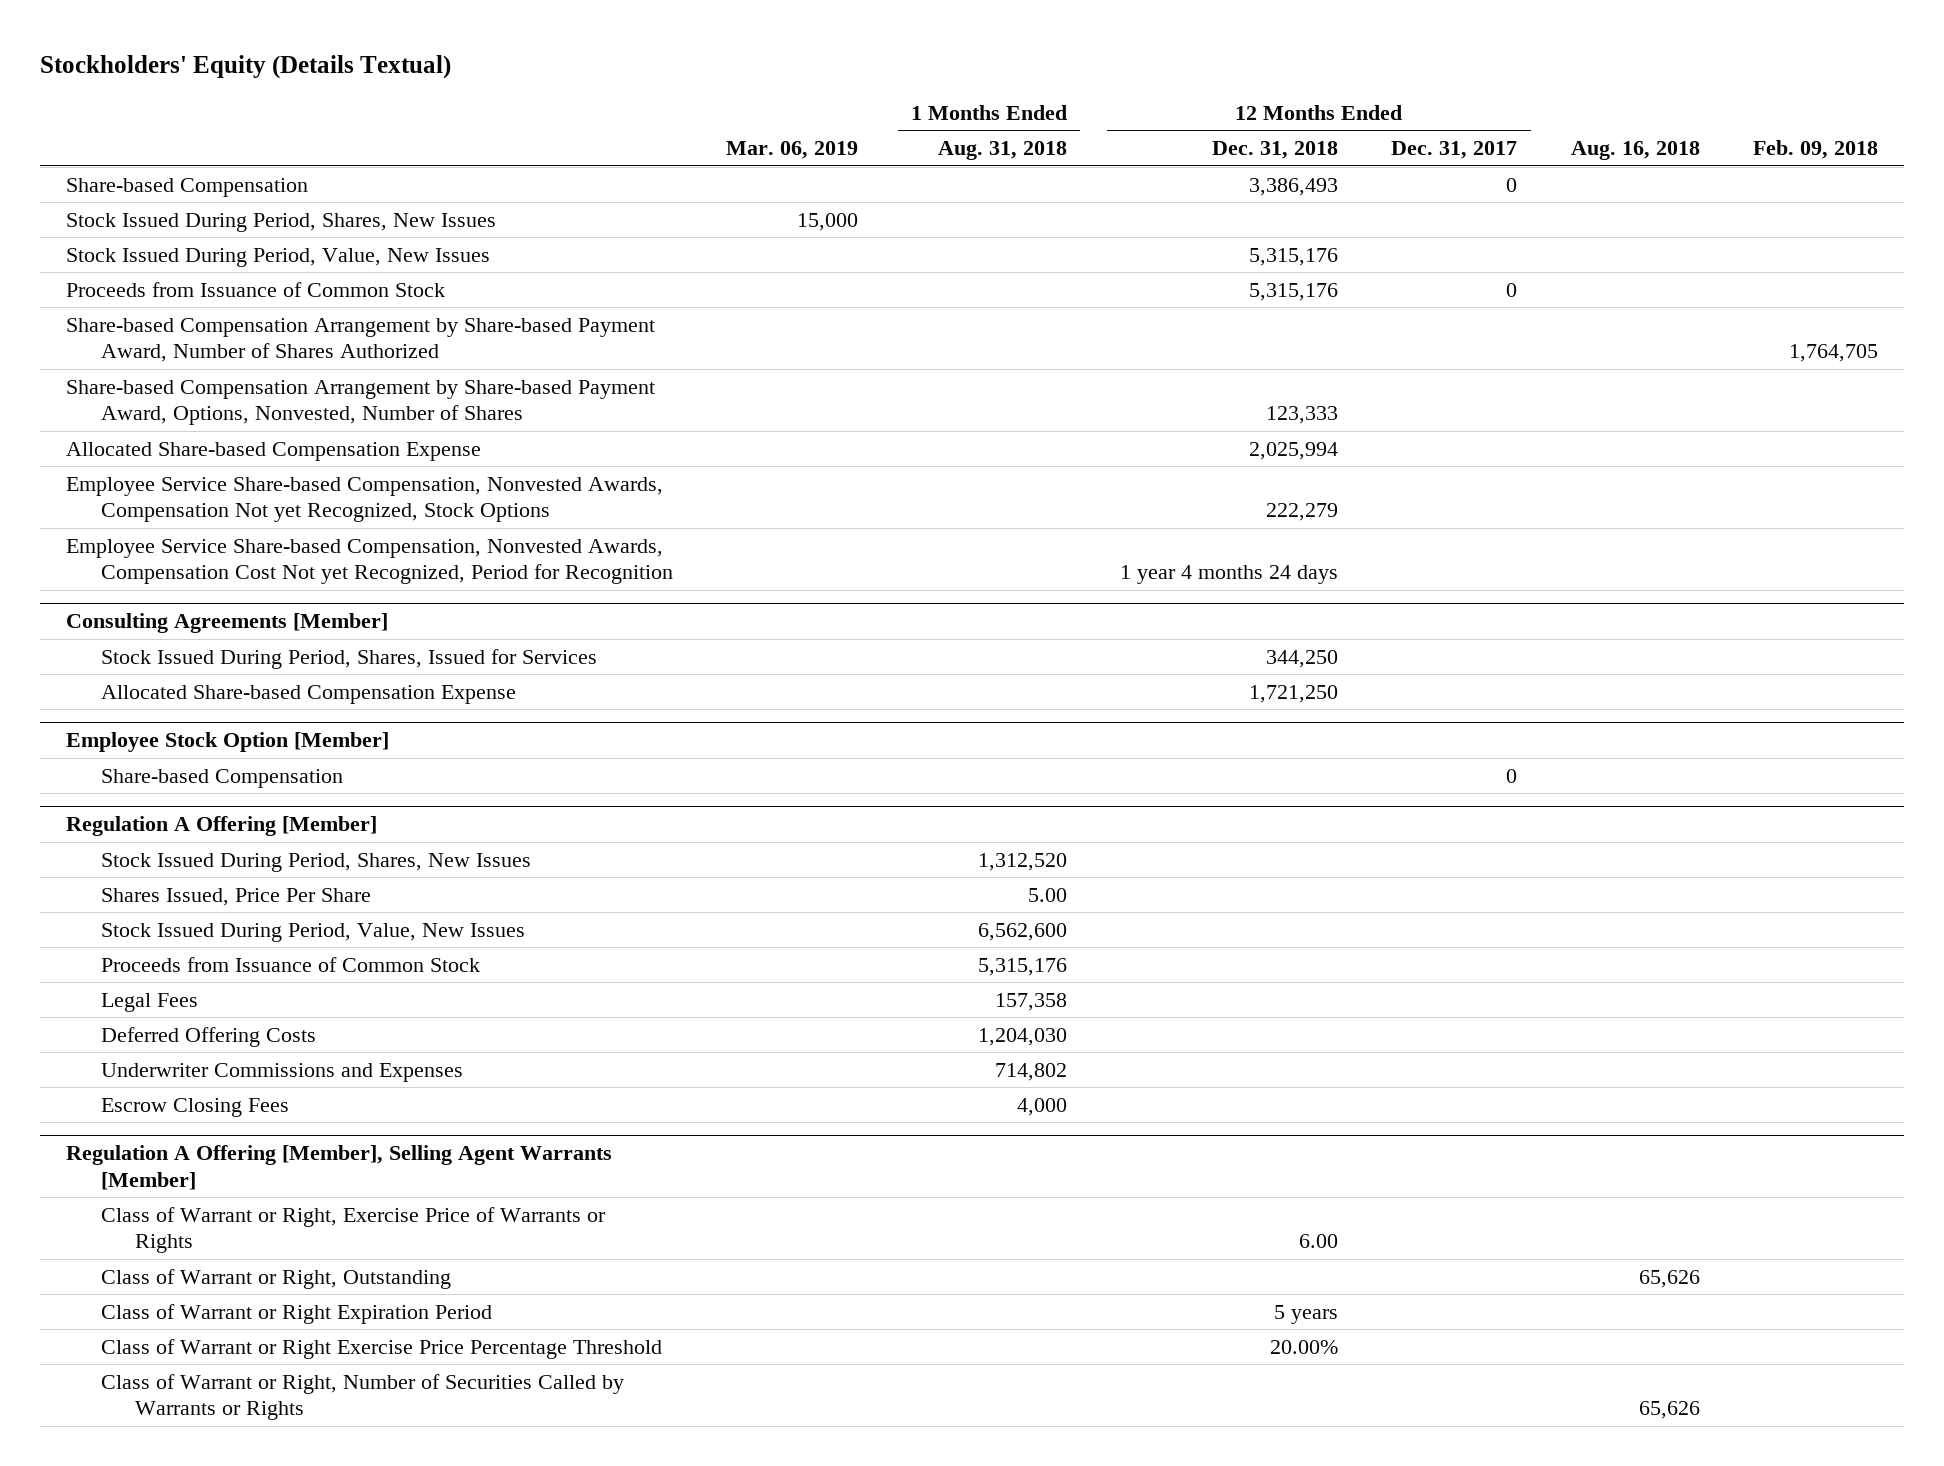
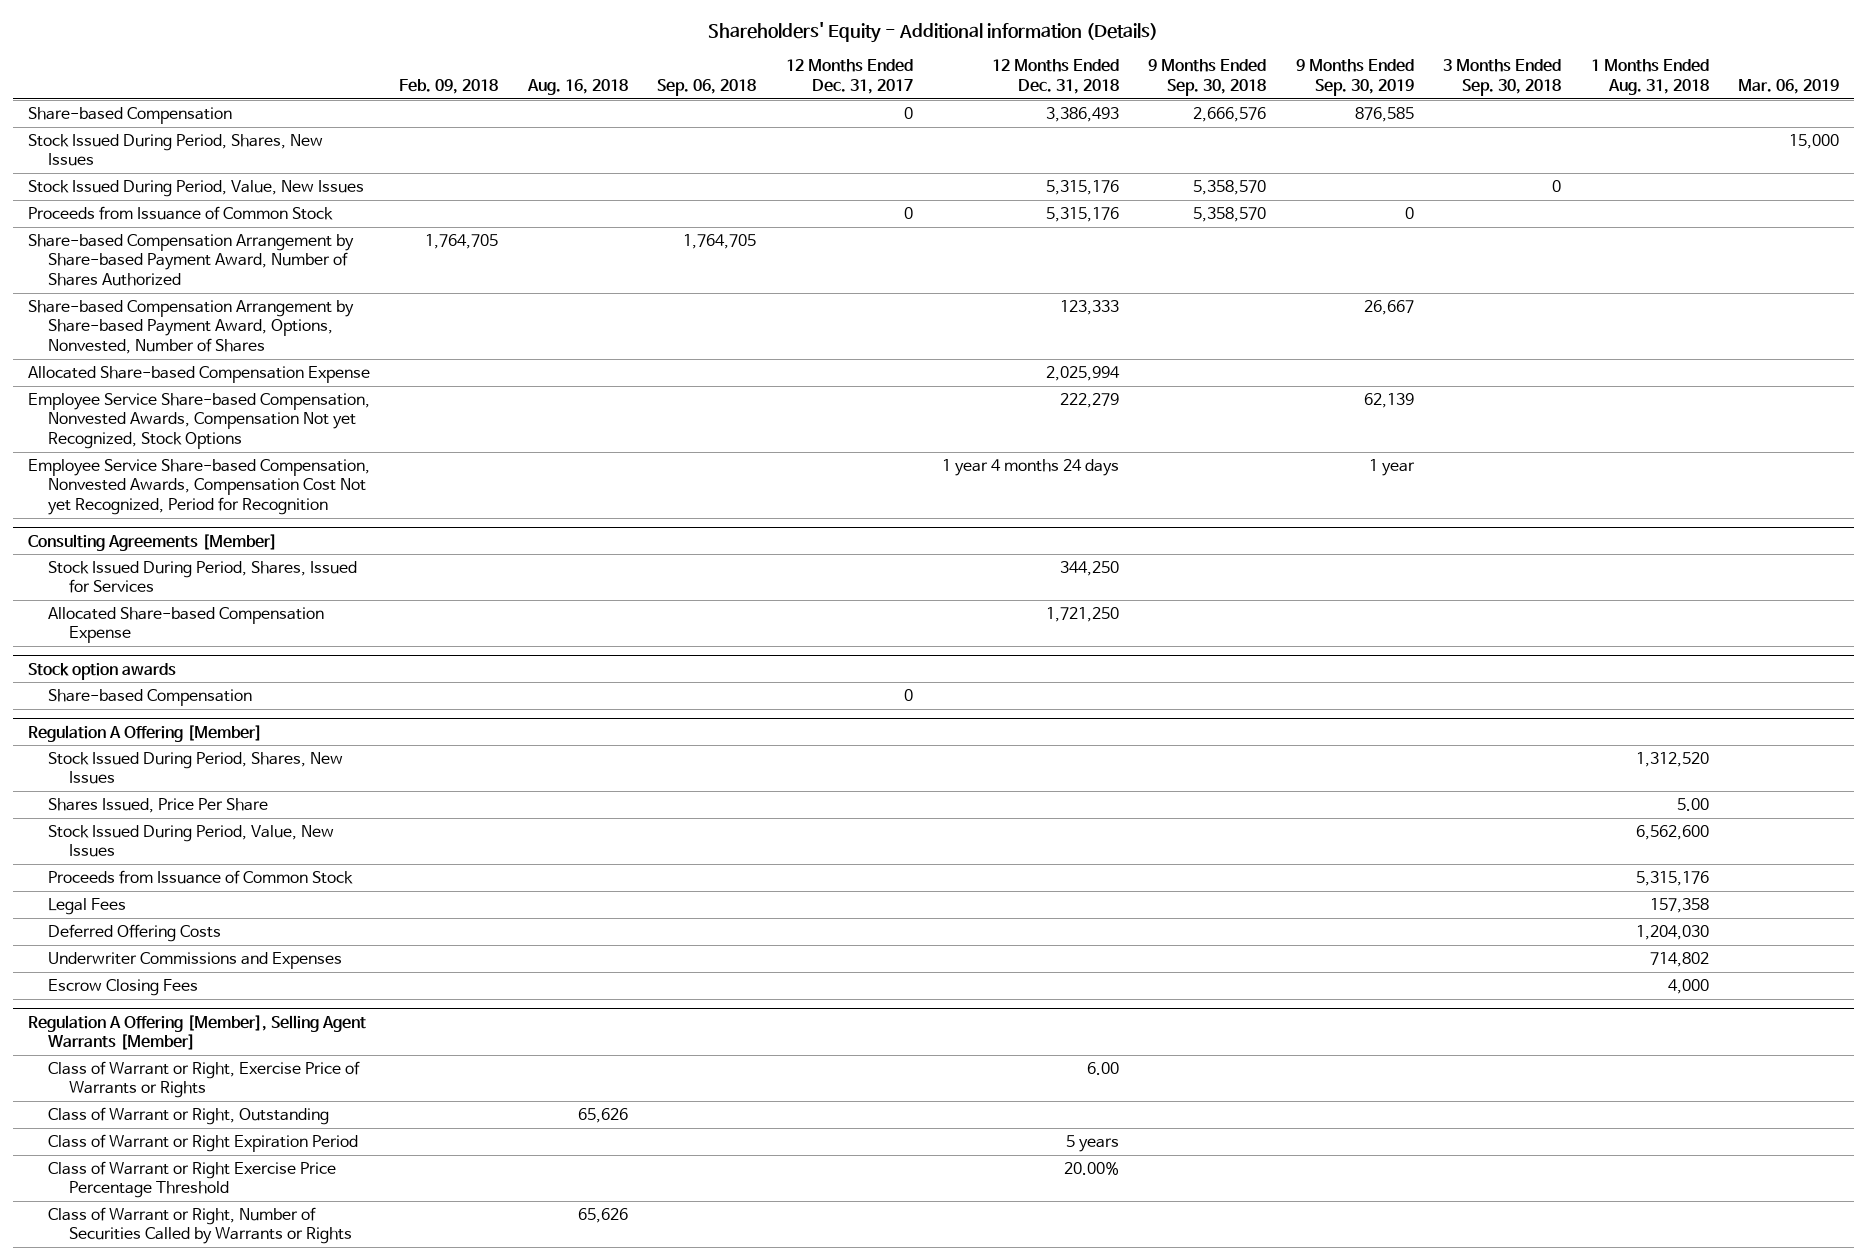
[39,55,451,80] Stockholders' Equity (Details Textual) -> [708,22,1159,44] Shareholders' Equity - Additional information (Details)
none -> [657,78,757,96] Sep. 06, 2018
none -> [1148,59,1267,96] 9 Months Ended Sep. 30, 2018
none -> [1295,59,1414,96] 9 Months Ended Sep. 30, 2019
none -> [1443,59,1562,96] 3 Months Ended Sep. 30, 2018
[66,732,390,753] Employee Stock Option [Member] -> [27,662,176,680] Stock option awards

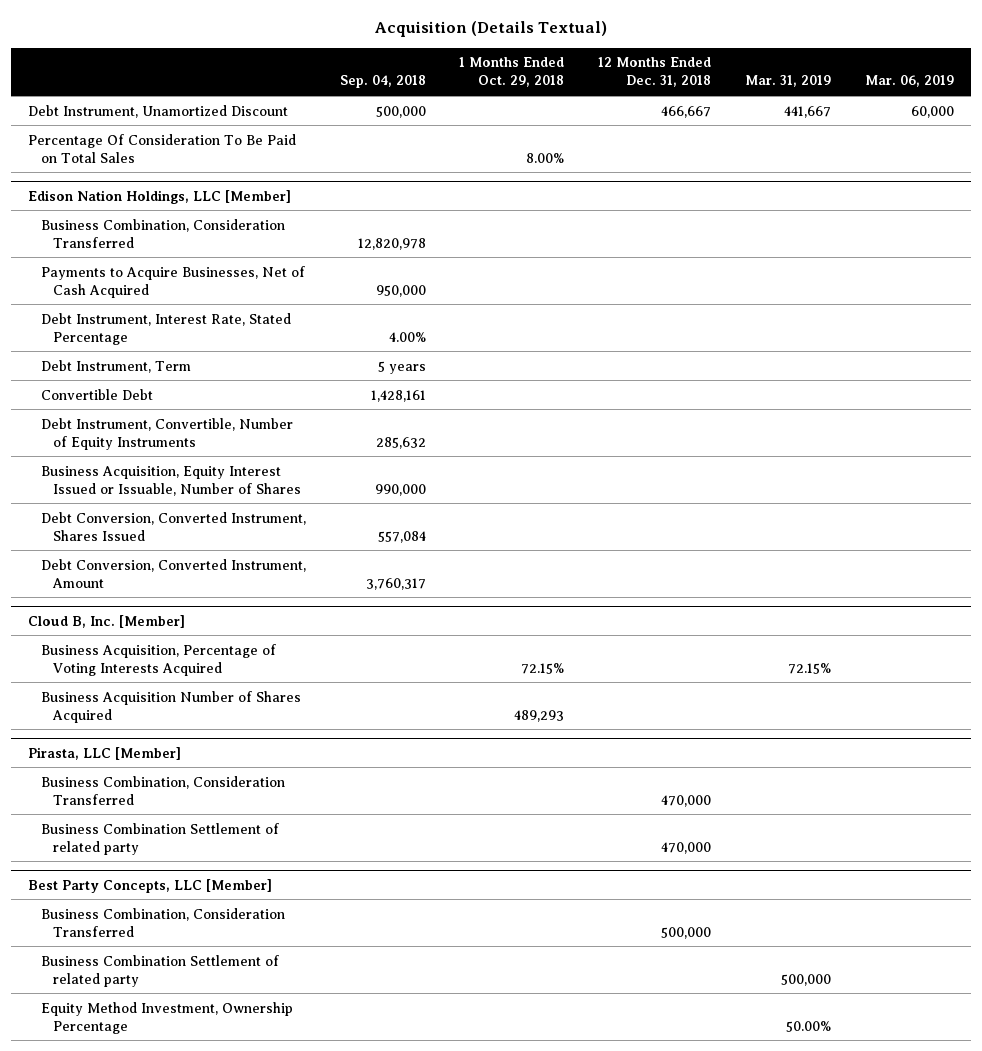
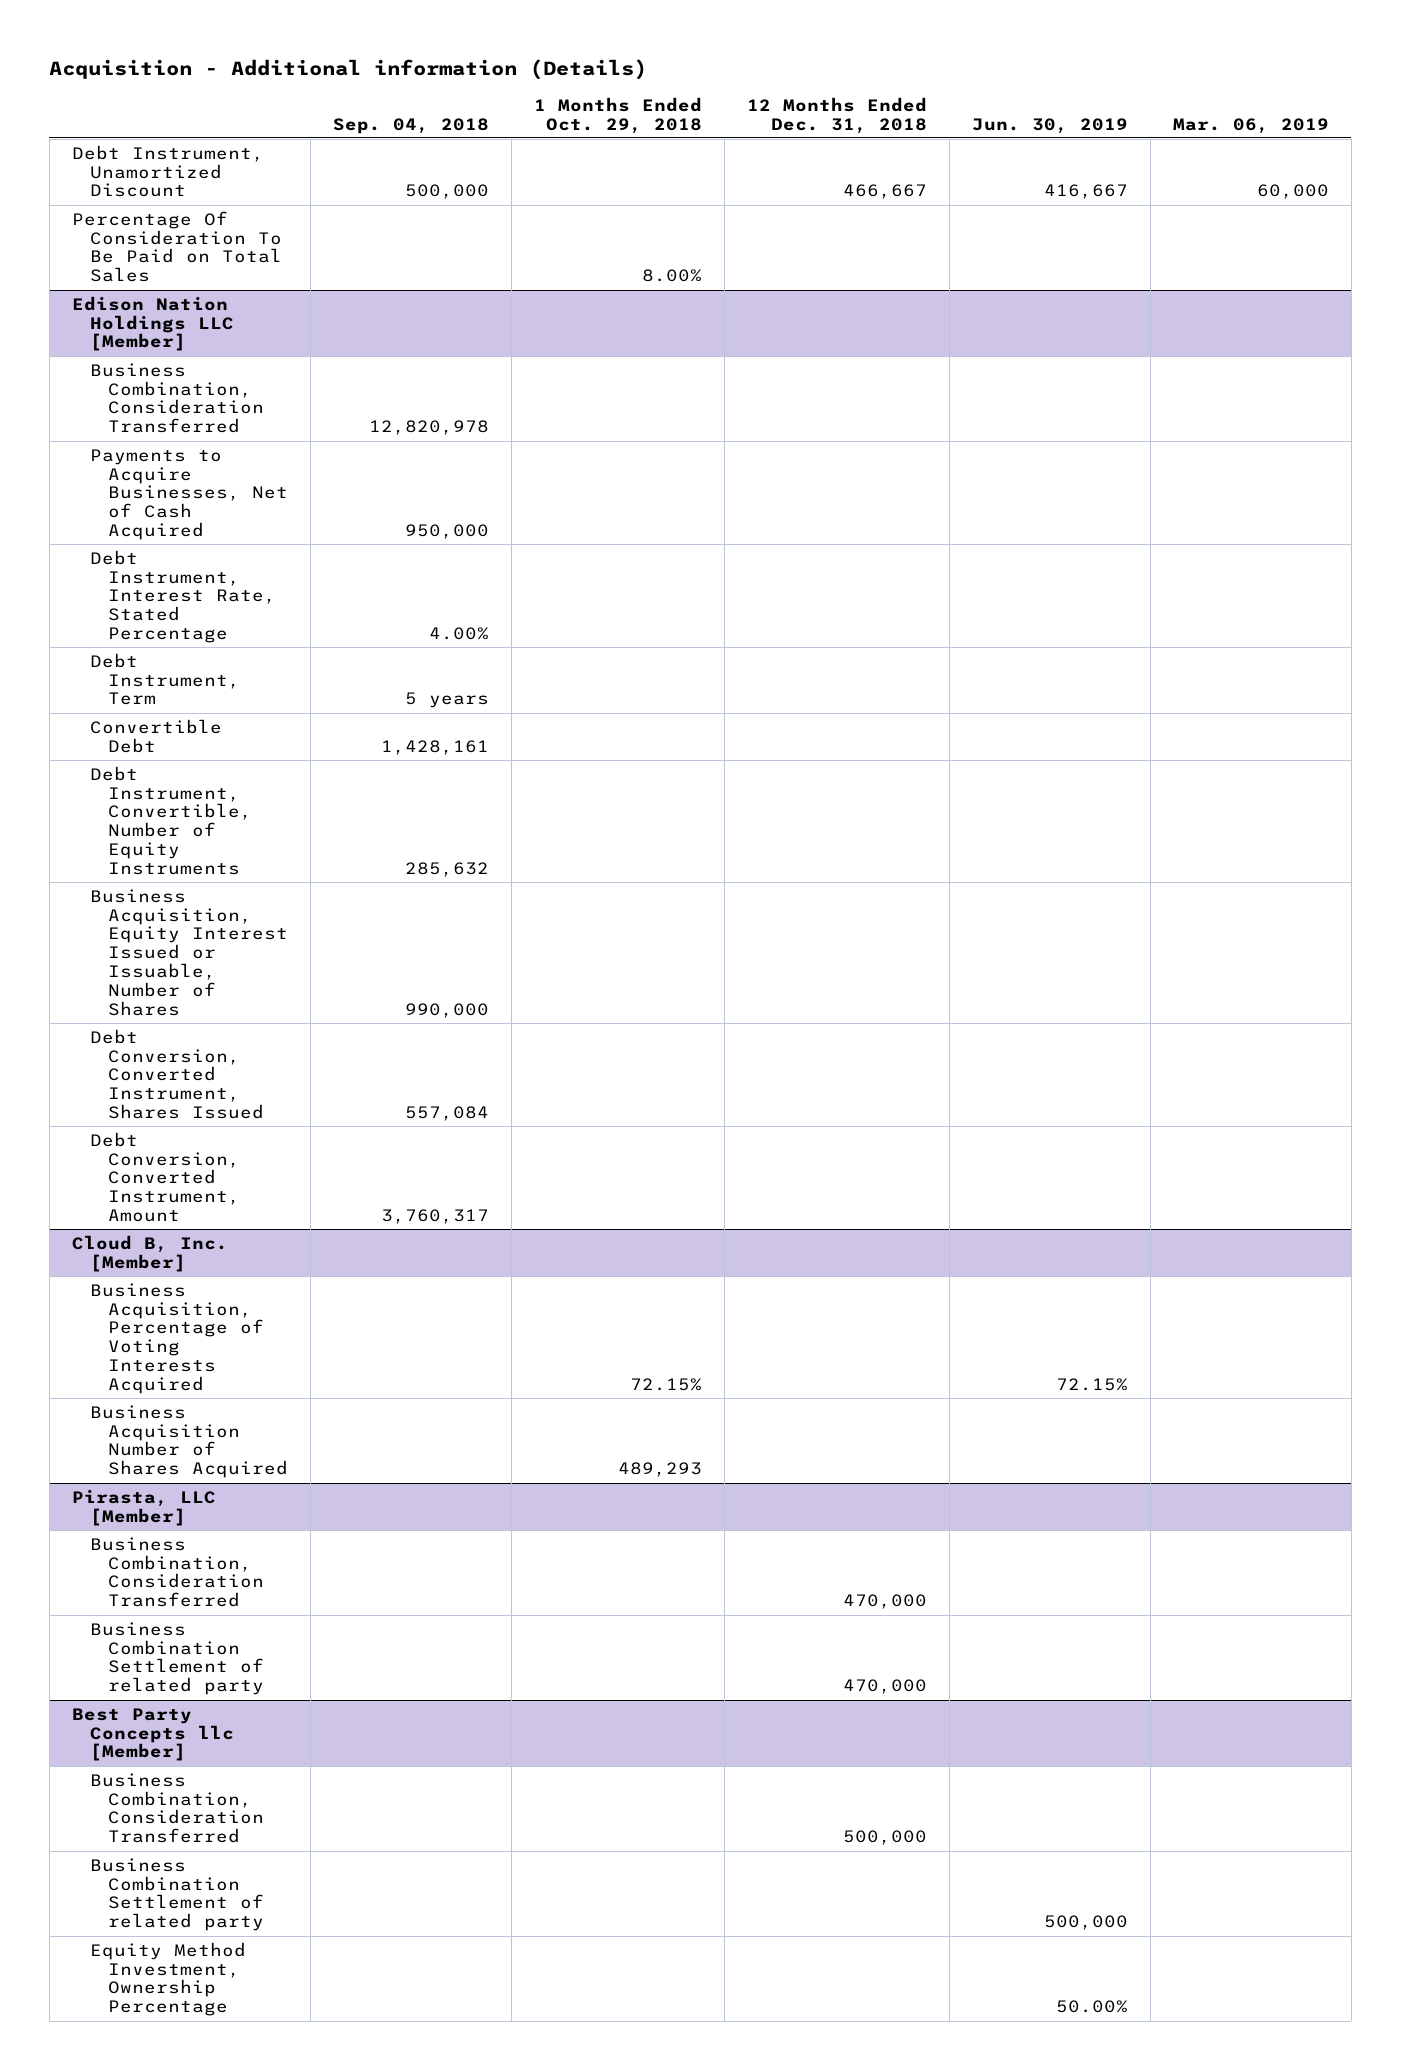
[375,21,608,38] Acquisition (Details Textual) -> [49,58,648,80] Acquisition - Additional information (Details)
[745,75,832,88] Mar. 31, 2019 -> none
none -> [972,117,1129,134] Jun. 30, 2019
[28,189,292,204] Edison Nation Holdings, LLC [Member] -> [71,295,235,352] Edison Nation Holdings LLC [Member]
[28,878,273,893] Best Party Concepts, LLC [Member] -> [71,1707,235,1762] Best Party Concepts llc [Member]

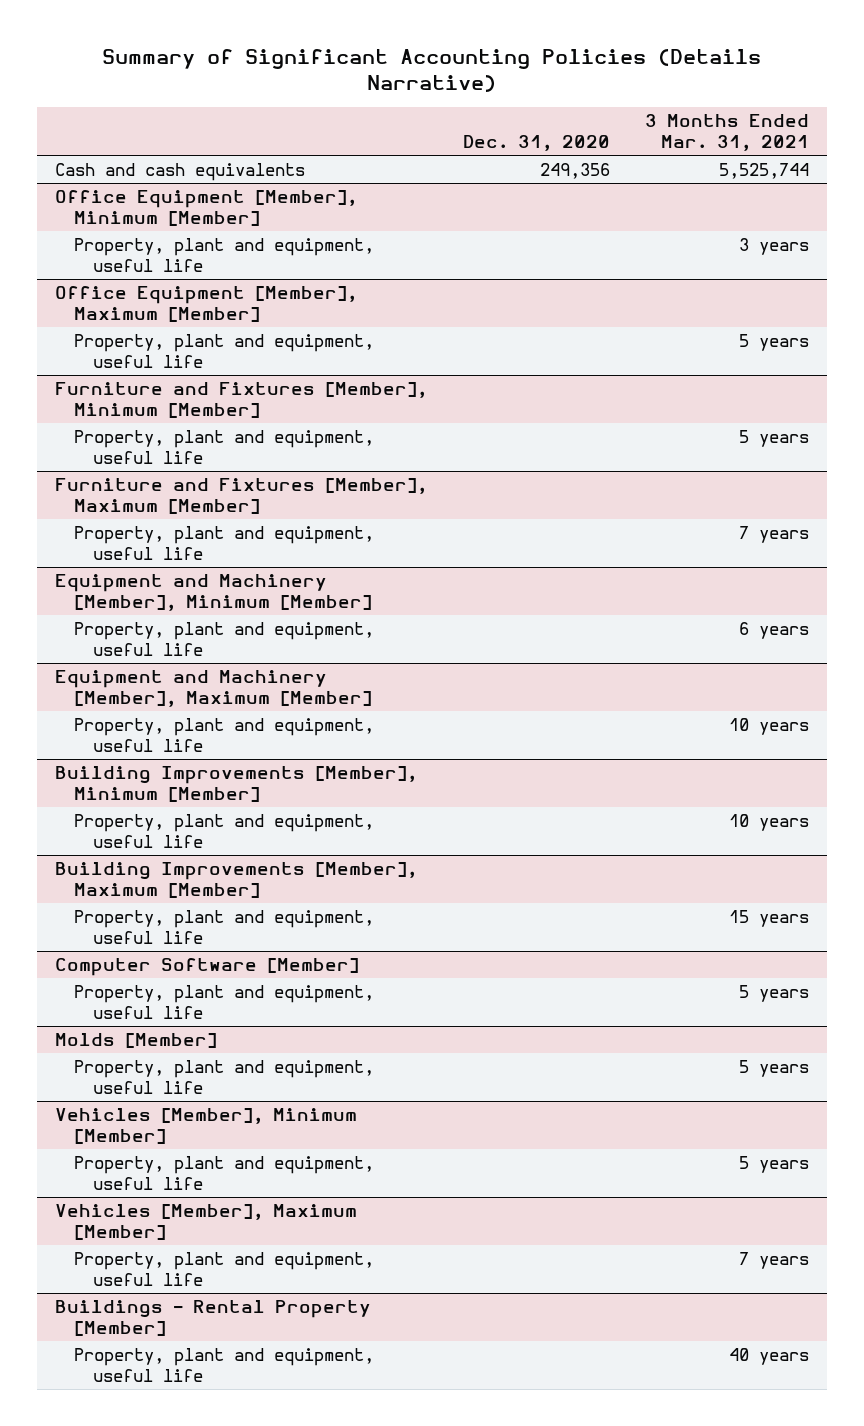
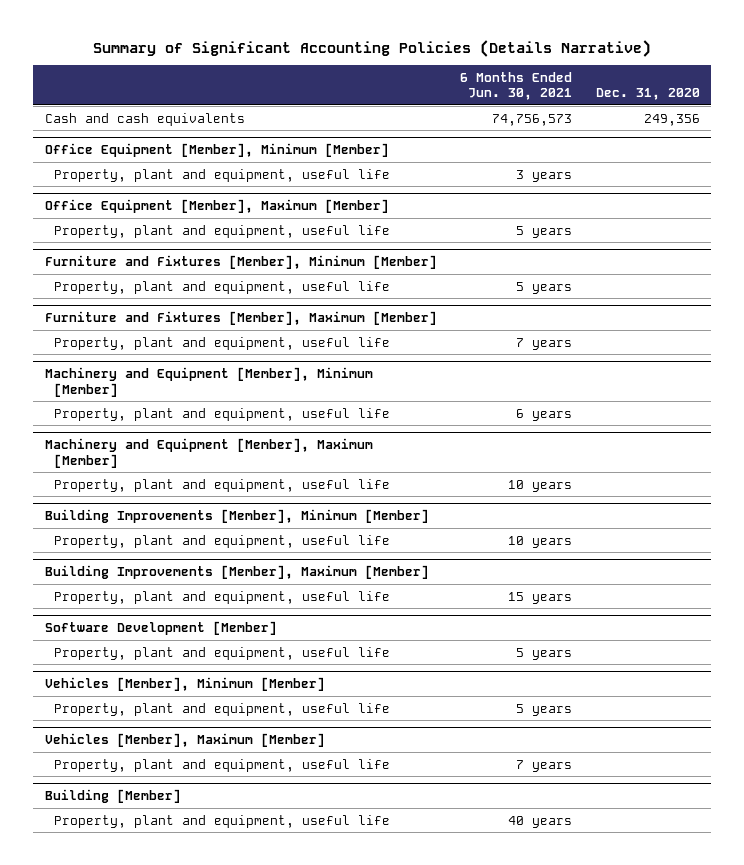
[645,114,810,152] 3 Months Ended Mar. 31, 2021 -> none
none -> [460,71,573,101] 6 Months Ended Jun. 30, 2021
[54,573,373,611] Equipment and Machinery [Member], Minimum [Member] -> [44,367,373,397] Machinery and Equipment [Member], Minimum [Member]
[54,669,373,707] Equipment and Machinery [Member], Maximum [Member] -> [44,438,373,468] Machinery and Equipment [Member], Maximum [Member]
[54,957,359,976] Computer Software [Member] -> [44,621,277,636] Software Development [Member]
[54,1032,217,1048] Molds [Member] -> none
[74,1059,375,1094] Property, plant and equipment, useful life -> none
[54,1299,371,1336] Buildings - Rental Property [Member] -> [44,789,181,804] Building [Member]

